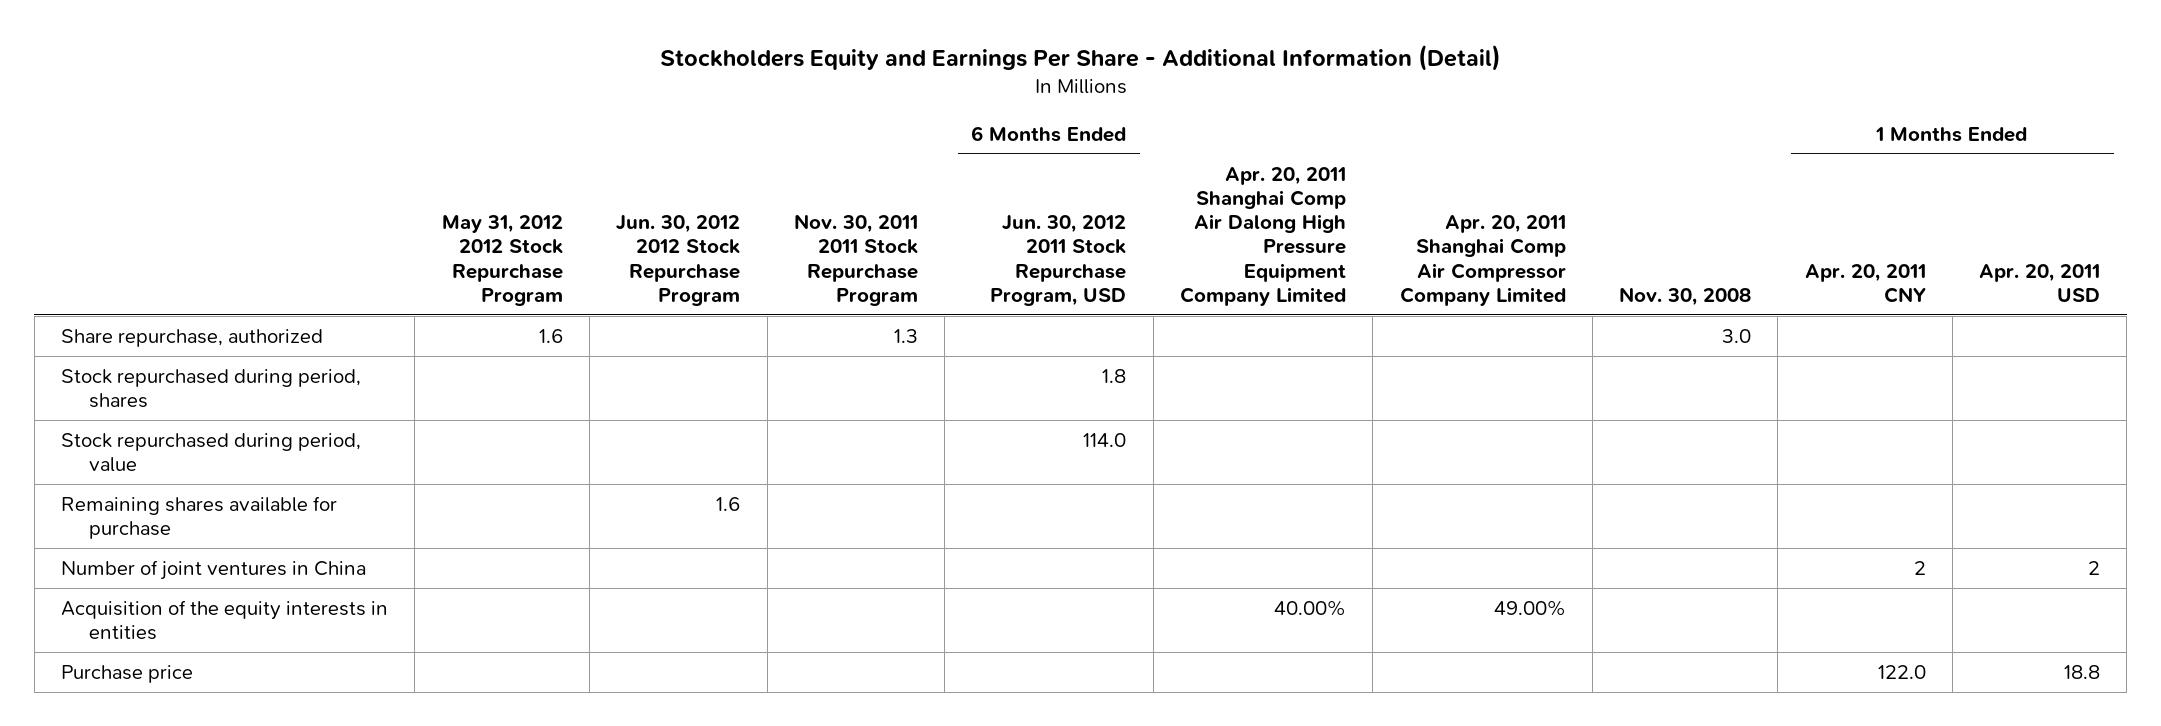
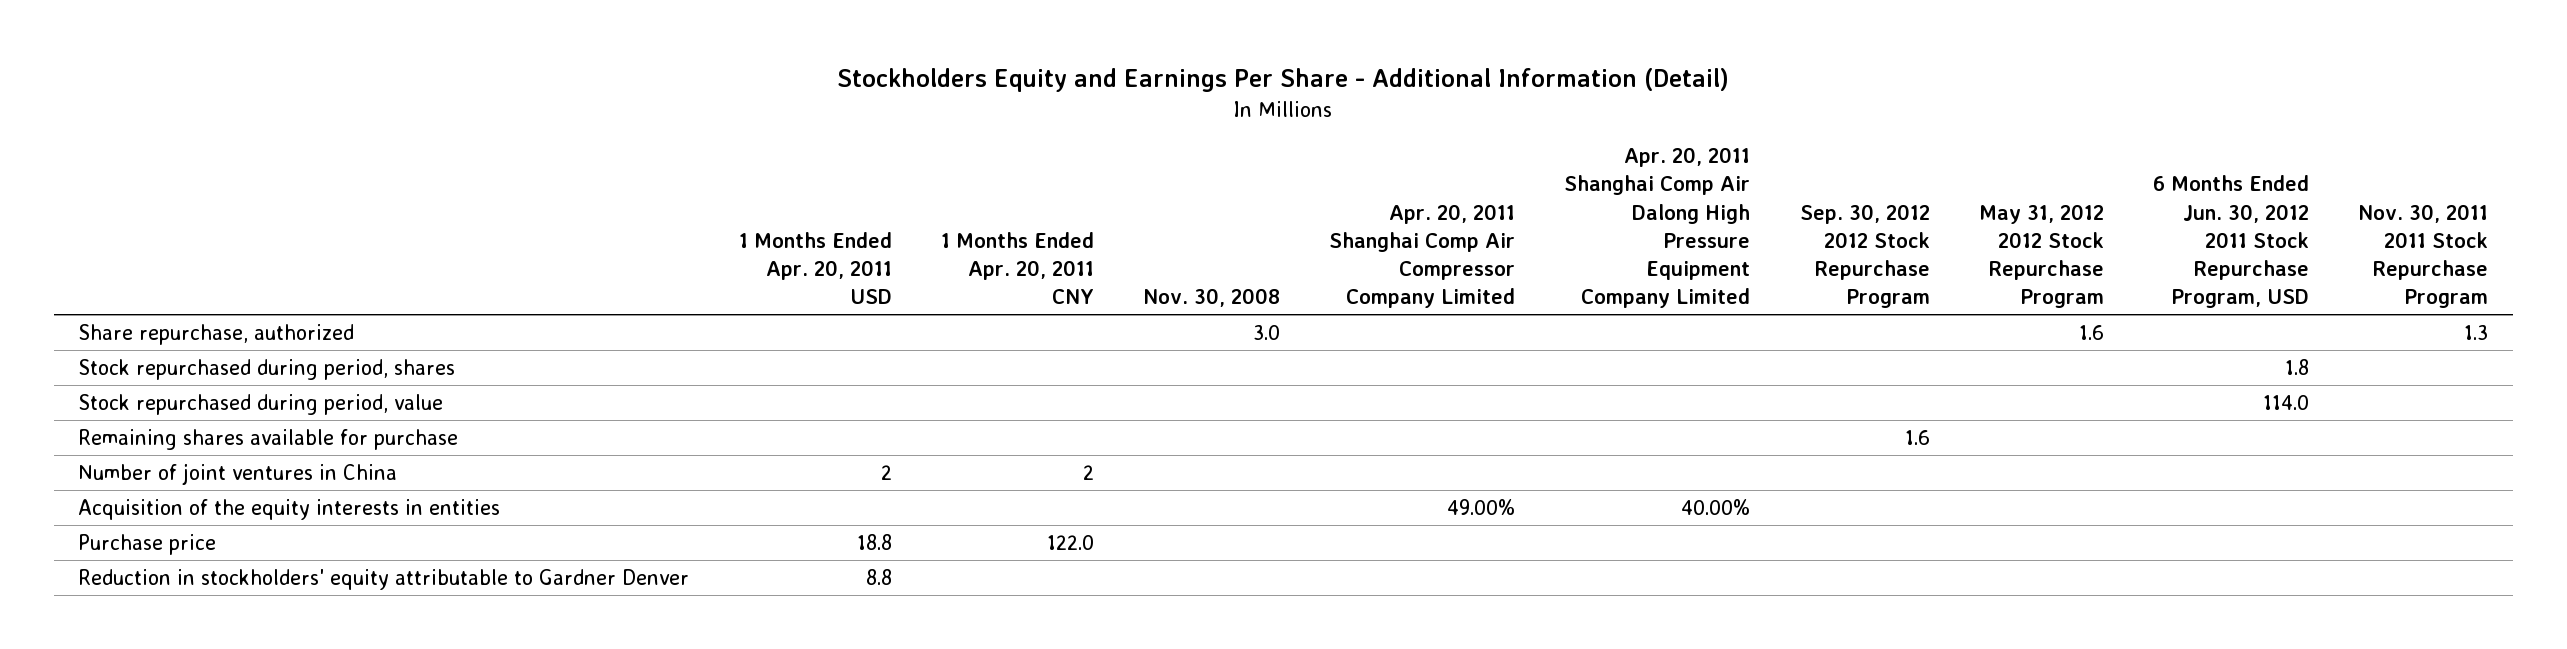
[616,215,741,306] Jun. 30, 2012 2012 Stock Repurchase Program -> none
none -> [1799,203,1930,309] Sep. 30, 2012 2012 Stock Repurchase Program
none -> [78,568,690,590] Reduction in stockholders' equity attributable to Gardner Denver

